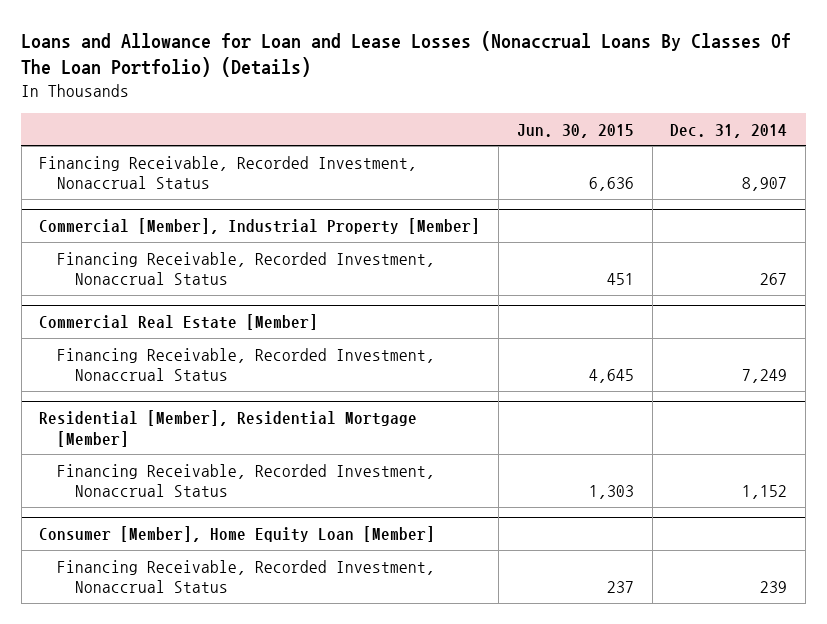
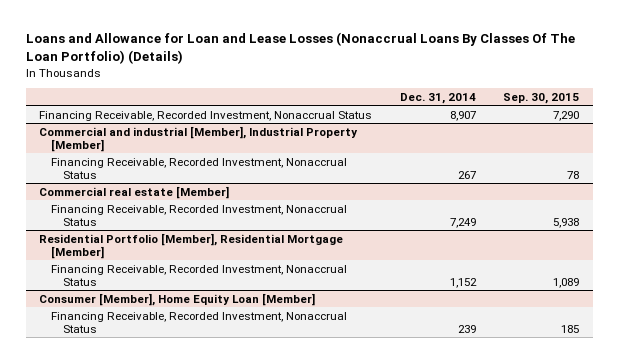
[516,123,634,138] Jun. 30, 2015 -> none
none -> [503,92,580,104] Sep. 30, 2015
[39,217,481,234] Commercial [Member], Industrial Property [Member] -> [39,125,359,152] Commercial and industrial [Member], Industrial Property [Member]
[39,313,319,330] Commercial Real Estate [Member] -> [39,185,230,199] Commercial real estate [Member]
[39,409,418,447] Residential [Member], Residential Mortgage [Member] -> [39,232,344,259] Residential Portfolio [Member], Residential Mortgage [Member]

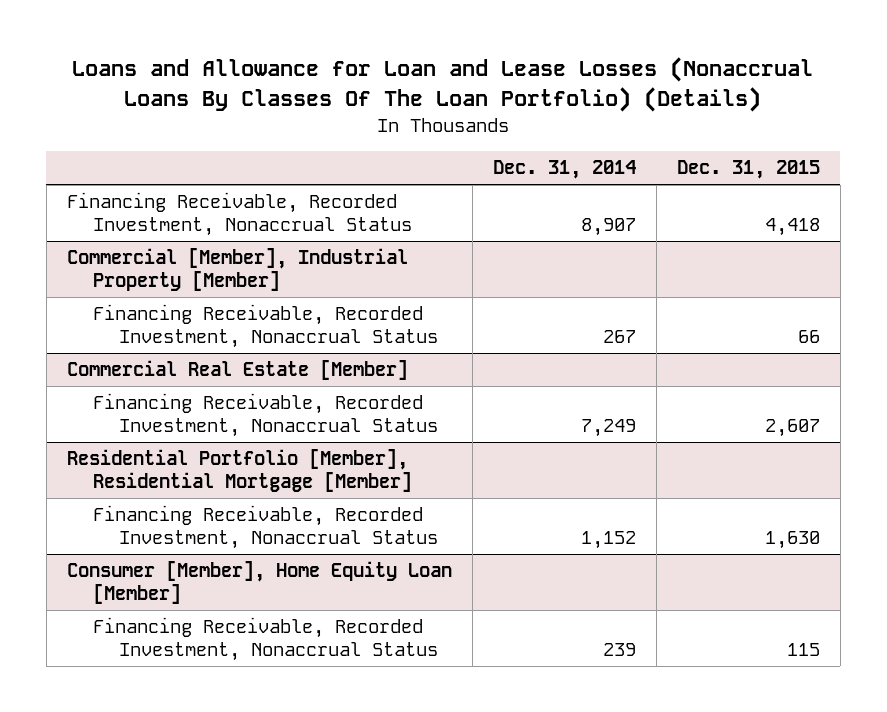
[503,92,580,104] Sep. 30, 2015 -> none
none -> [676,160,820,180] Dec. 31, 2015
[39,125,359,152] Commercial and industrial [Member], Industrial Property [Member] -> [66,248,408,291] Commercial [Member], Industrial Property [Member]
[39,185,230,199] Commercial real estate [Member] -> [66,360,408,381] Commercial Real Estate [Member]

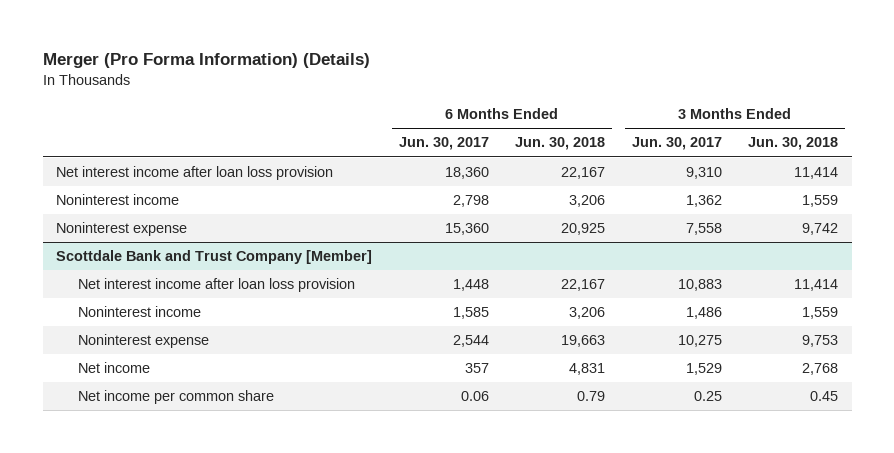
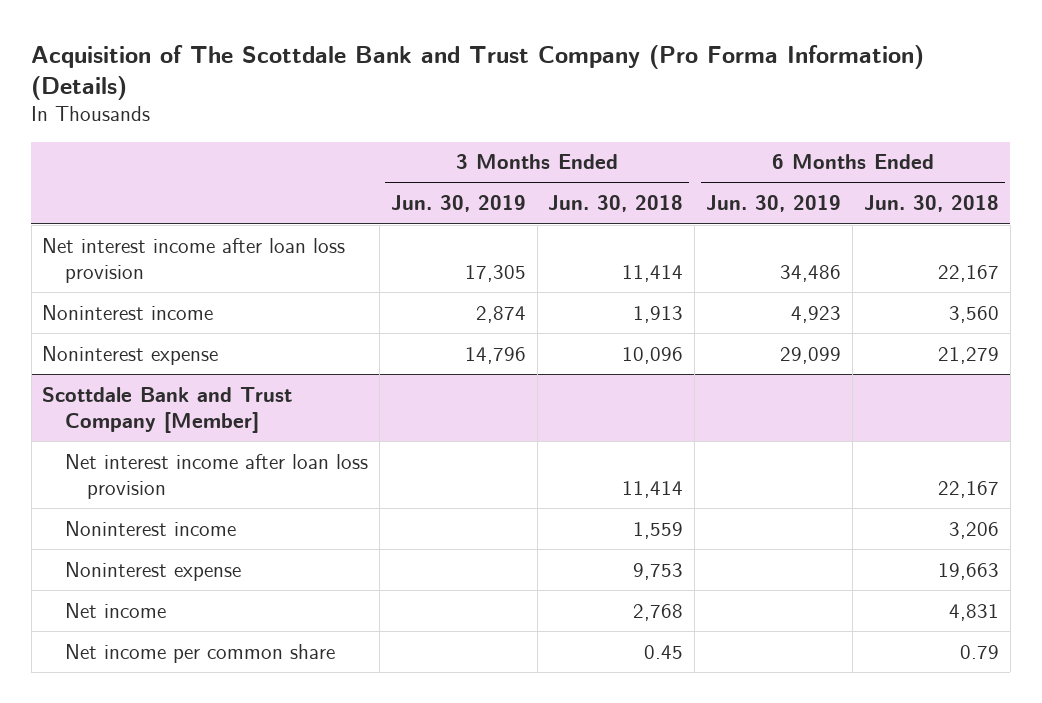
[42,53,370,69] Merger (Pro Forma Information) (Details) -> [31,44,925,101] Acquisition of The Scottdale Bank and Trust Company (Pro Forma Information) (Details)
[398,137,489,151] Jun. 30, 2017 -> none
[631,137,722,151] Jun. 30, 2017 -> none
none -> [390,195,526,213] Jun. 30, 2019
none -> [706,195,842,213] Jun. 30, 2019
[569,195,606,208] 3,206 -> [949,305,1000,323] 3,560
[802,195,839,208] 1,559 -> [633,305,684,323] 1,913
[561,223,606,236] 20,925 -> [938,346,1000,364] 21,279
[802,223,839,236] 9,742 -> [622,346,684,364] 10,096

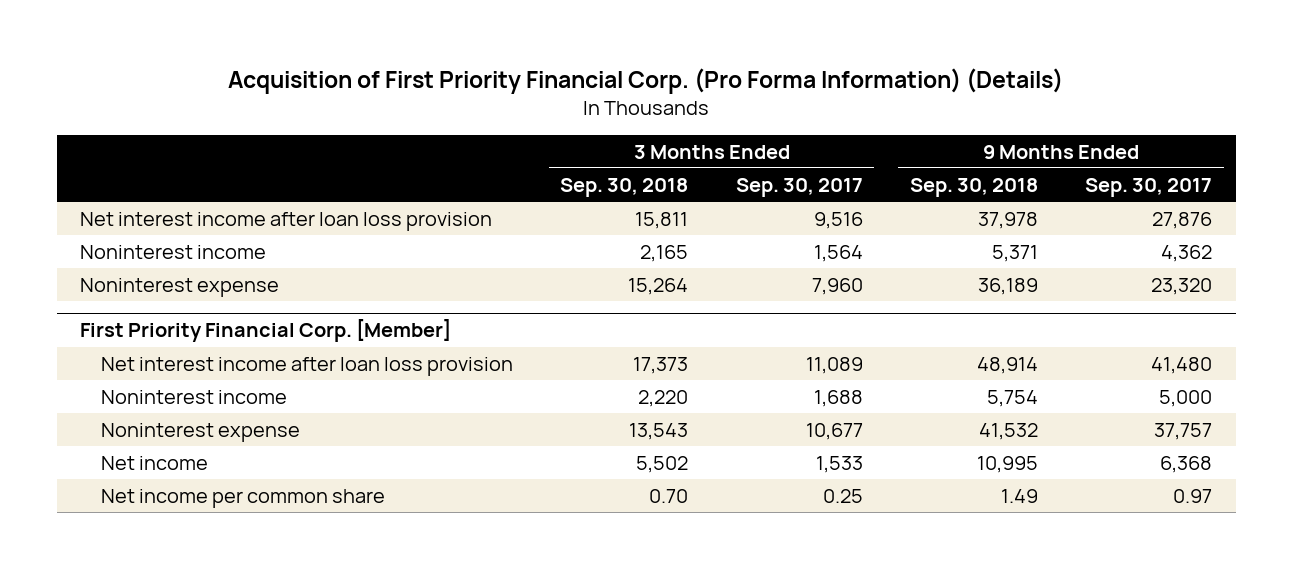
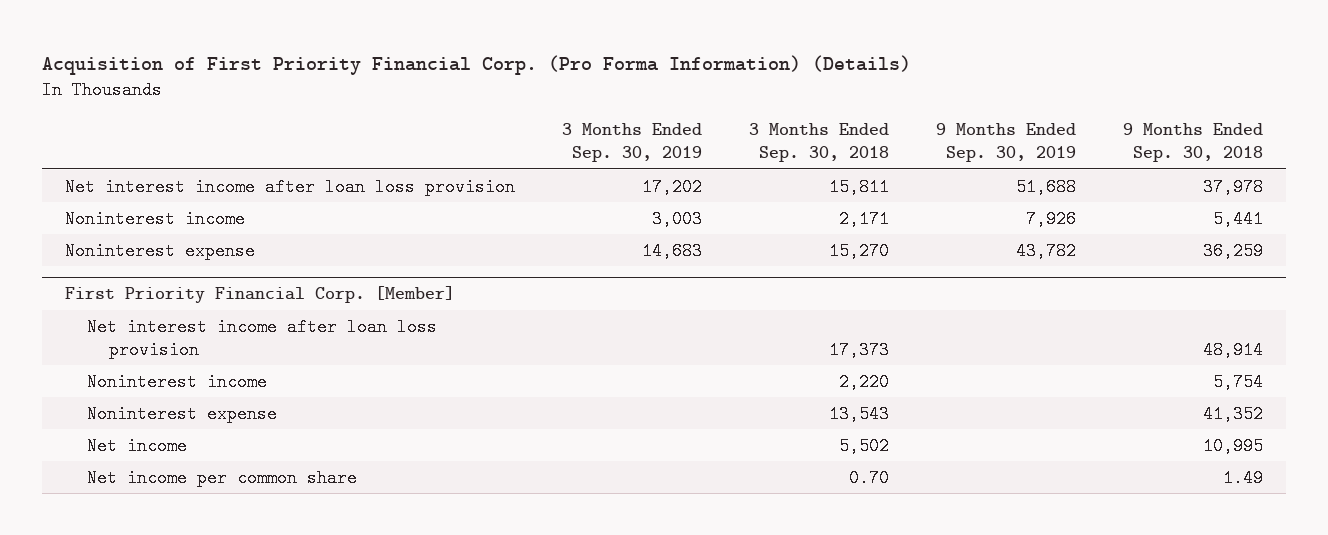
[735,177,863,197] Sep. 30, 2017 -> none
[1085,177,1213,197] Sep. 30, 2017 -> none
none -> [562,123,703,163] 3 Months Ended Sep. 30, 2019
none -> [936,123,1077,163] 9 Months Ended Sep. 30, 2019
[640,244,689,262] 2,165 -> [839,209,890,228] 2,171
[991,244,1038,262] 5,371 -> [1212,209,1263,228] 5,441
[628,277,689,295] 15,264 -> [829,241,890,260] 15,270
[977,277,1038,295] 36,189 -> [1202,241,1263,260] 36,259
[978,422,1038,440] 41,532 -> [1202,404,1263,423] 41,352

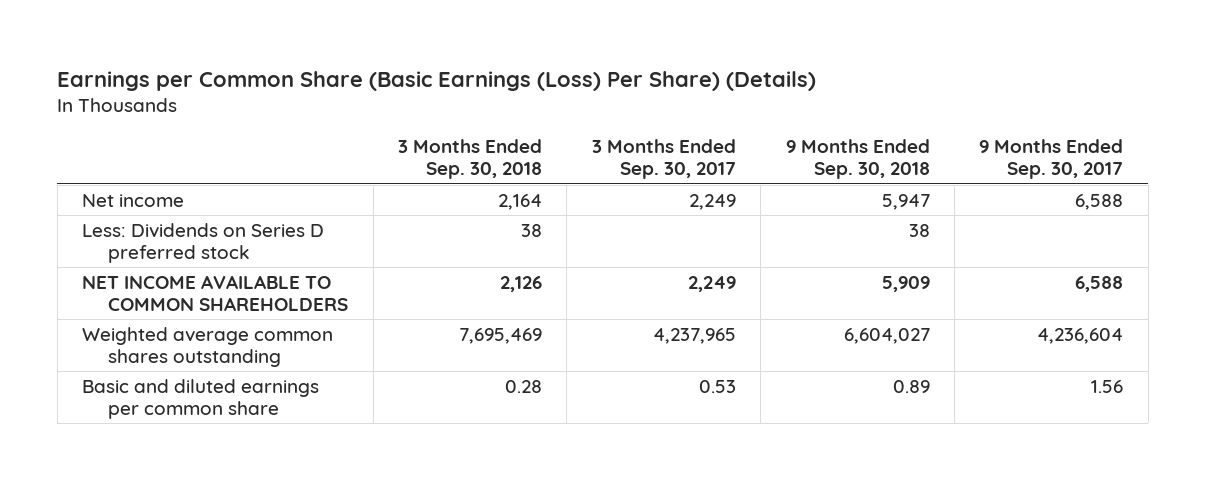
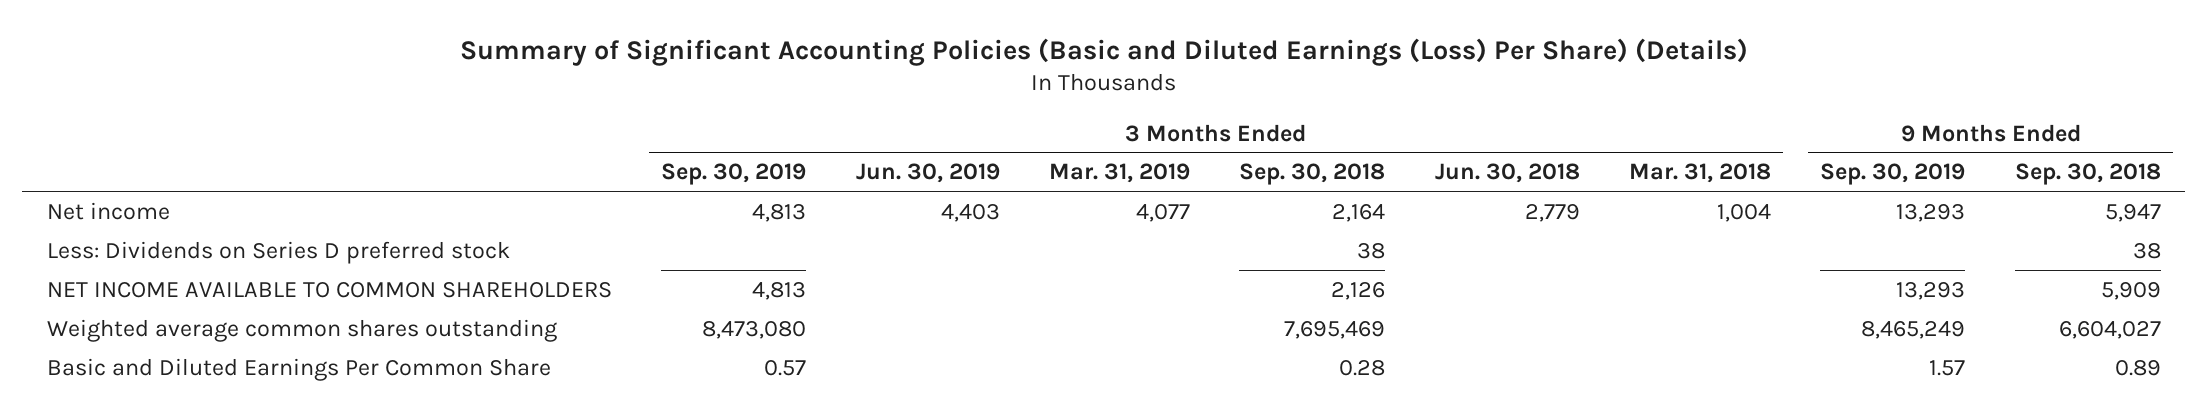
[57,70,817,91] Earnings per Common Share (Basic Earnings (Loss) Per Share) (Details) -> [459,37,1748,66] Summary of Significant Accounting Policies (Basic and Diluted Earnings (Loss) Per Share) (Details)
[591,138,736,180] 3 Months Ended Sep. 30, 2017 -> none
[979,138,1124,180] 9 Months Ended Sep. 30, 2017 -> none
none -> [661,163,807,186] Sep. 30, 2019
none -> [855,163,1000,184] Jun. 30, 2019
none -> [1048,163,1190,184] Mar. 31, 2019
none -> [1434,163,1580,184] Jun. 30, 2018
none -> [1629,163,1772,184] Mar. 31, 2018
none -> [1820,163,1966,186] Sep. 30, 2019
[82,378,320,420] Basic and diluted earnings per common share -> [46,357,551,381] Basic and Diluted Earnings Per Common Share

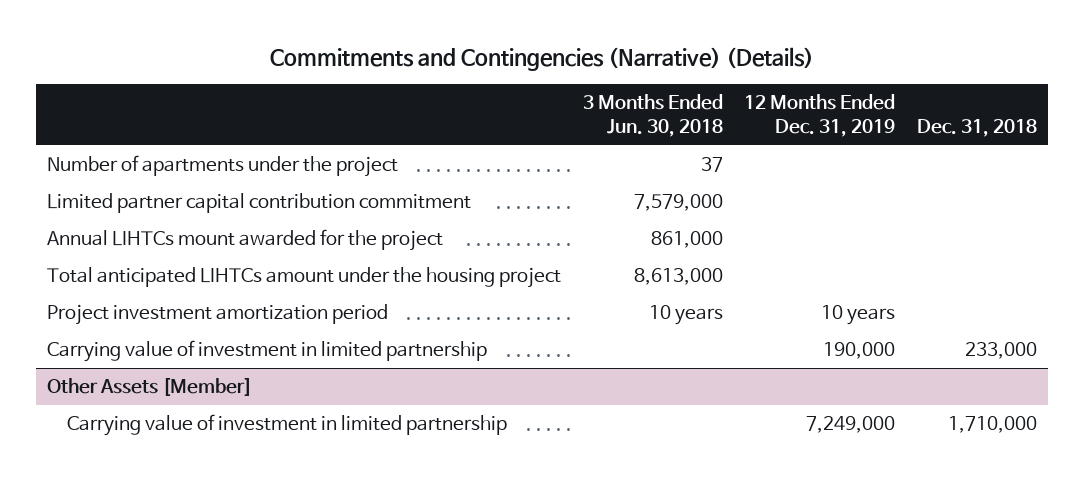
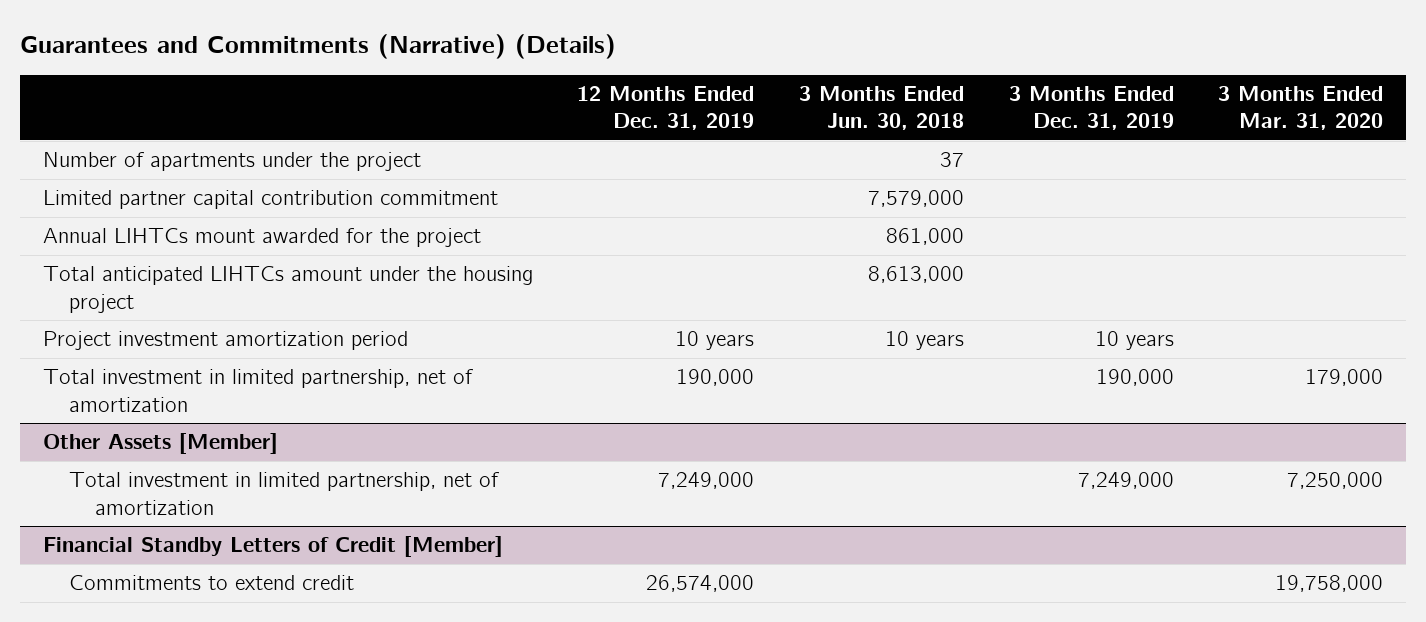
[270,47,815,72] Commitments and Contingencies (Narrative) (Details) -> [20,34,617,60] Guarantees and Commitments (Narrative) (Details)
[917,118,1038,137] Dec. 31, 2018 -> none
none -> [1008,86,1174,131] 3 Months Ended Dec. 31, 2019
none -> [1218,86,1384,131] 3 Months Ended Mar. 31, 2020
[47,340,488,363] Carrying value of investment in limited partnership -> [42,369,473,412] Total investment in limited partnership, net of amortization
[66,414,507,437] Carrying value of investment in limited partnership -> [68,472,499,515] Total investment in limited partnership, net of amortization
none -> [42,536,503,558] Financial Standby Letters of Credit [Member]
none -> [68,575,354,591] Commitments to extend credit

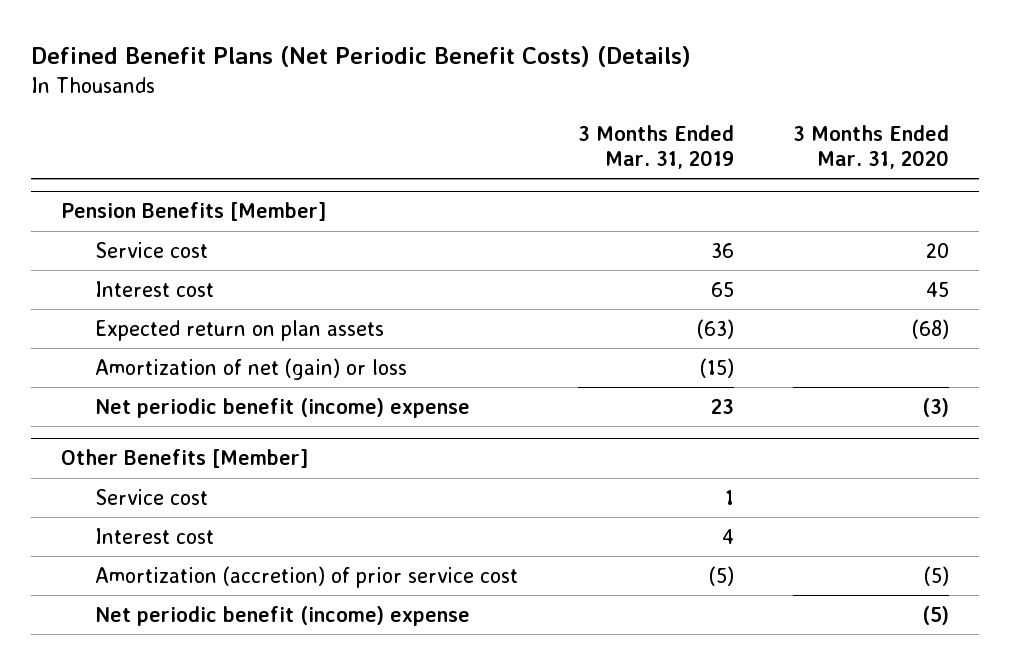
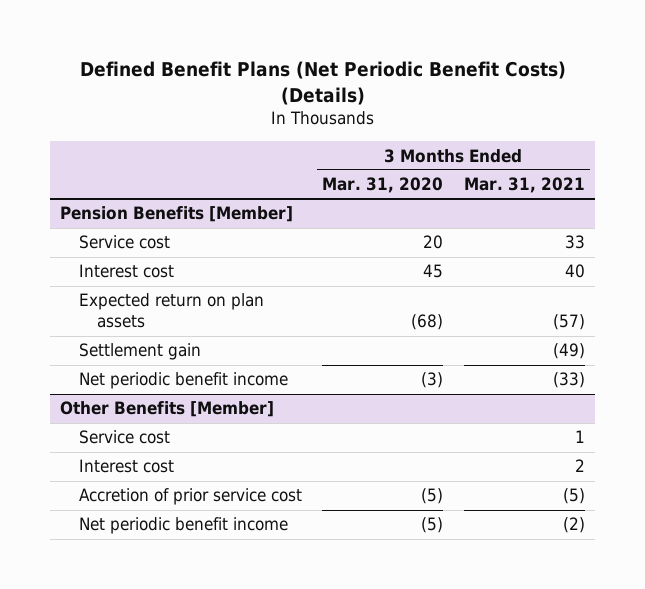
[577,125,734,170] 3 Months Ended Mar. 31, 2019 -> none
none -> [463,177,585,194] Mar. 31, 2021
[94,357,407,380] Amortization of net (gain) or loss -> none
none -> [78,343,201,361] Settlement gain
[94,397,470,418] Net periodic benefit (income) expense -> [78,372,288,390] Net periodic benefit income
[94,565,518,588] Amortization (accretion) of prior service cost -> [78,488,302,506] Accretion of prior service cost
[94,605,470,626] Net periodic benefit (income) expense -> [78,517,288,535] Net periodic benefit income

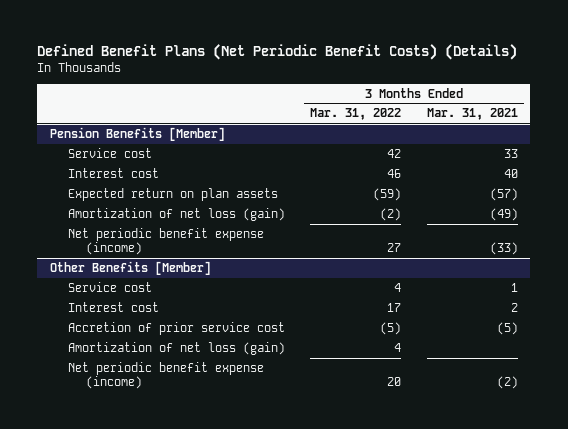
[322,177,444,194] Mar. 31, 2020 -> none
none -> [310,108,402,121] Mar. 31, 2022
[78,343,201,361] Settlement gain -> none
none -> [67,207,285,221] Amortization of net loss (gain)
[78,372,288,390] Net periodic benefit income -> [67,227,264,256] Net periodic benefit expense (income)
none -> [67,341,285,355] Amortization of net loss (gain)
[78,517,288,535] Net periodic benefit income -> [67,361,264,390] Net periodic benefit expense (income)

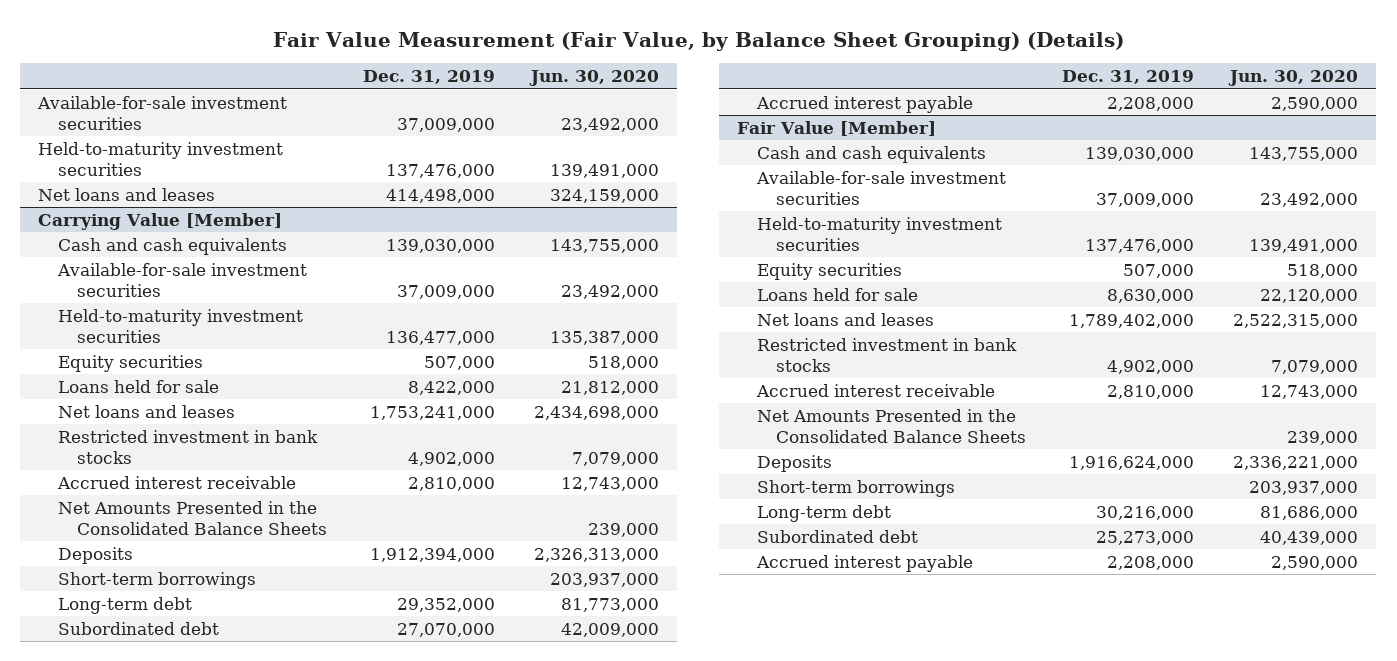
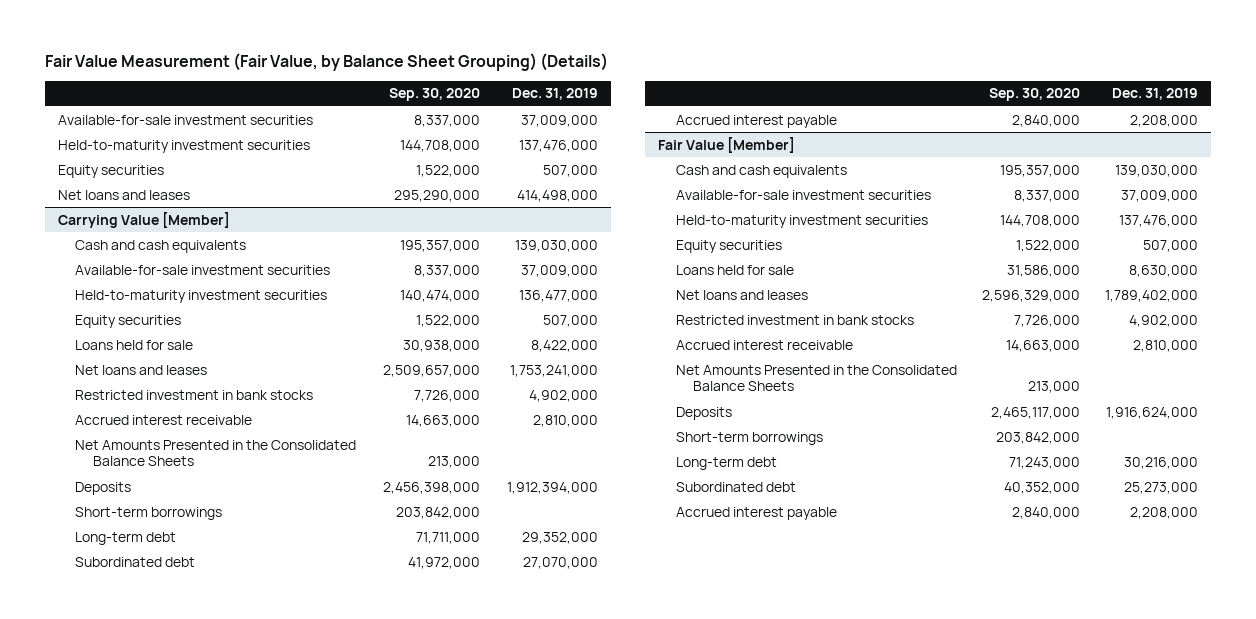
[529,70,660,87] Jun. 30, 2020 -> none
none -> [388,88,480,102] Sep. 30, 2020
none -> [57,164,164,178] Equity securities

